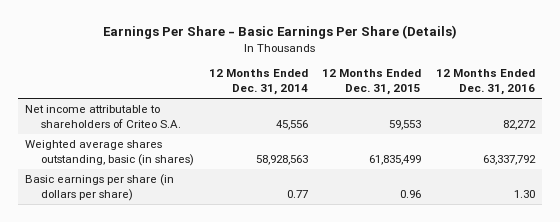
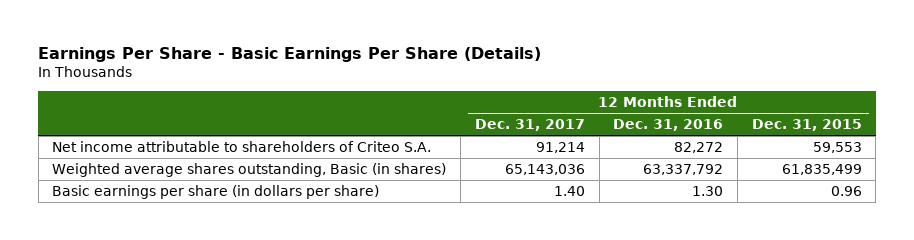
[208,69,308,96] 12 Months Ended Dec. 31, 2014 -> none
none -> [474,119,585,132] Dec. 31, 2017
[25,140,195,167] Weighted average shares outstanding, basic (in shares) -> [52,163,447,178] Weighted average shares outstanding, Basic (in shares)

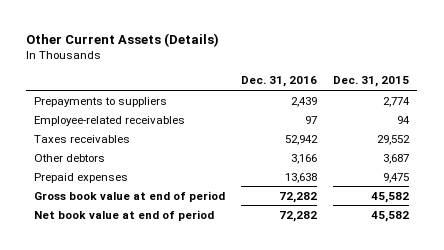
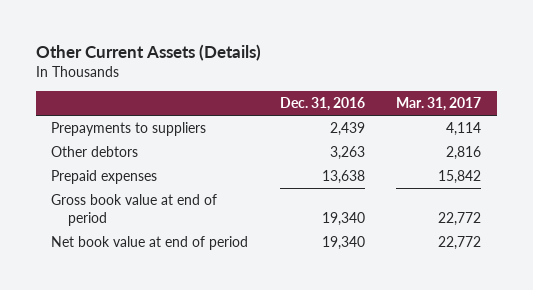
[333,76,410,88] Dec. 31, 2015 -> none
none -> [396,97,482,112] Mar. 31, 2017
[34,115,186,126] Employee-related receivables -> none
[34,134,131,143] Taxes receivables -> none
[291,153,318,164] 3,166 -> [329,146,365,161] 3,263
[279,191,318,203] 72,282 -> [321,212,365,227] 19,340
[279,210,318,222] 72,282 -> [321,236,365,251] 19,340

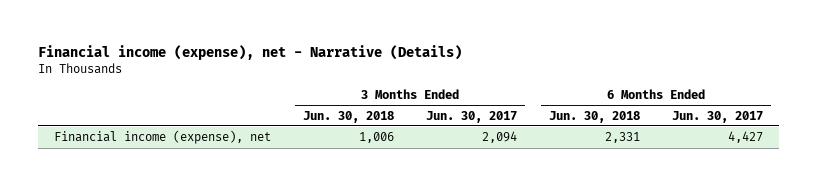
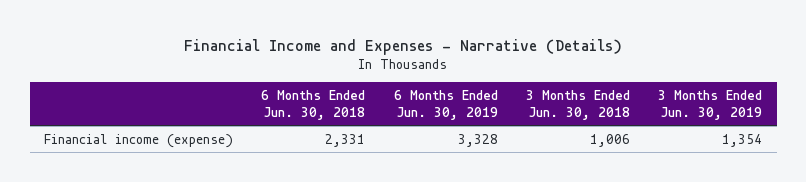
[38,44,463,60] Financial income (expense), net - Narrative (Details) -> [184,38,623,55] Financial Income and Expenses - Narrative (Details)
[426,110,518,123] Jun. 30, 2017 -> none
[672,110,764,123] Jun. 30, 2017 -> none
none -> [393,90,498,120] 6 Months Ended Jun. 30, 2019
none -> [658,90,763,120] 3 Months Ended Jun. 30, 2019
[54,130,272,145] Financial income (expense), net -> [43,133,233,148] Financial income (expense)

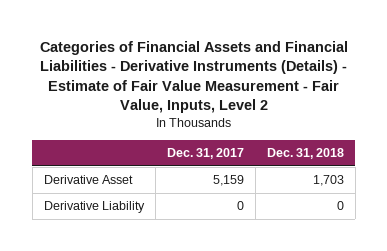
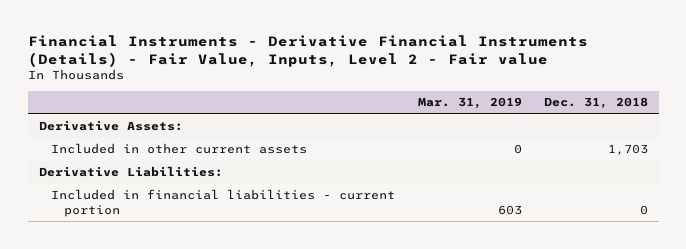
[39,40,348,114] Categories of Financial Assets and Financial Liabilities - Derivative Instruments (Details) - Estimate of Fair Value Measurement - Fair Value, Inputs, Level 2 -> [27,34,588,67] Financial Instruments - Derivative Financial Instruments (Details) - Fair Value, Inputs, Level 2 - Fair value
[166,147,244,159] Dec. 31, 2017 -> none
none -> [417,97,522,110] Mar. 31, 2019
none -> [38,120,183,132] Derivative Assets:
[43,175,133,185] Derivative Asset -> [51,143,308,155] Included in other current assets
none -> [38,166,223,178] Derivative Liabilities:
[43,201,145,214] Derivative Liability -> [51,189,396,217] Included in financial liabilities - current portion

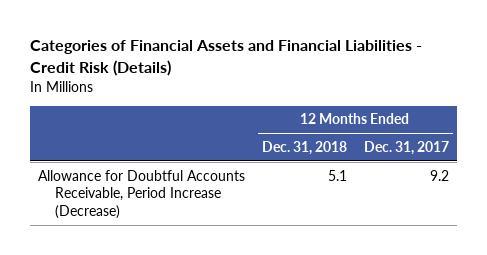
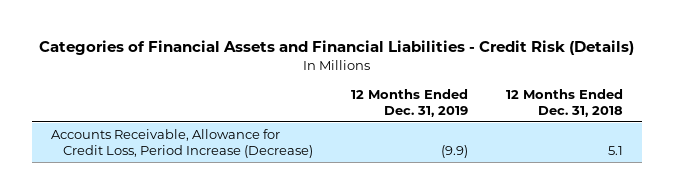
[363,141,449,156] Dec. 31, 2017 -> none
none -> [351,88,469,118] 12 Months Ended Dec. 31, 2019
[38,169,246,220] Allowance for Doubtful Accounts Receivable, Period Increase (Decrease) -> [51,128,314,159] Accounts Receivable, Allowance for Credit Loss, Period Increase (Decrease)

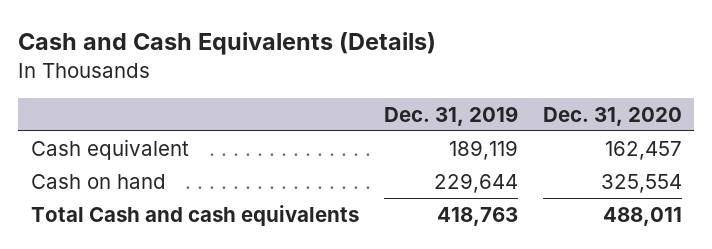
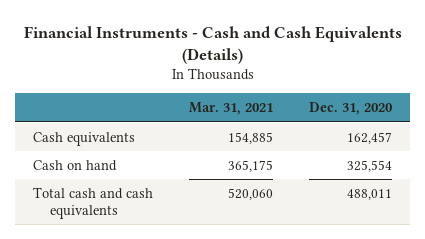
[18,31,437,55] Cash and Cash Equivalents (Details) -> [23,25,402,64] Financial Instruments - Cash and Cash Equivalents (Details)
[383,106,518,127] Dec. 31, 2019 -> none
none -> [189,102,274,116] Mar. 31, 2021
[30,138,189,160] Cash equivalent -> [33,131,136,146] Cash equivalents
[30,204,359,226] Total Cash and cash equivalents -> [33,186,154,219] Total cash and cash equivalents

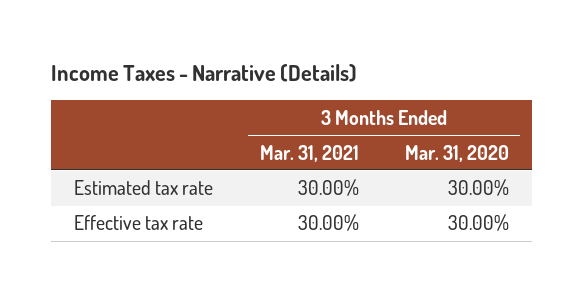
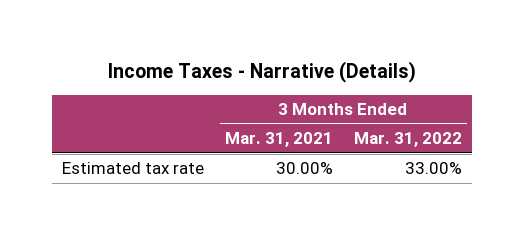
[404,144,509,162] Mar. 31, 2020 -> none
none -> [353,132,462,148] Mar. 31, 2022
[74,215,204,231] Effective tax rate -> none

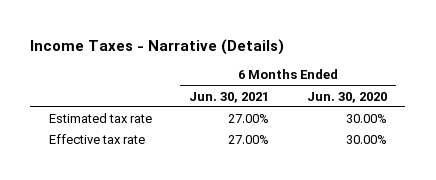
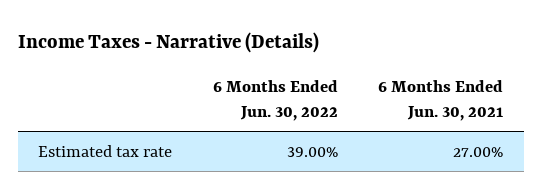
[306,91,387,103] Jun. 30, 2020 -> none
none -> [212,80,338,121] 6 Months Ended Jun. 30, 2022
[49,134,146,145] Effective tax rate -> none

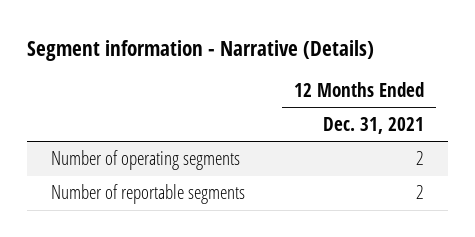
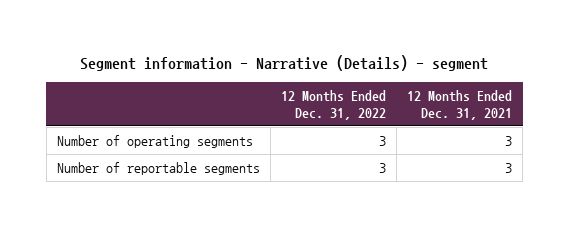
[26,39,374,61] Segment information - Narrative (Details) -> [80,54,489,71] Segment information - Narrative (Details) - segment
none -> [280,89,386,120] 12 Months Ended Dec. 31, 2022
[415,151,424,166] 2 -> [504,135,512,146] 3
[415,185,424,200] 2 -> [504,162,512,173] 3

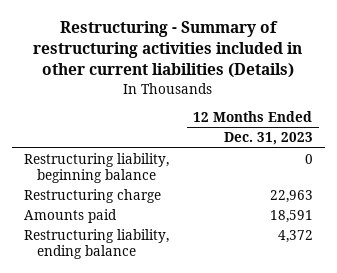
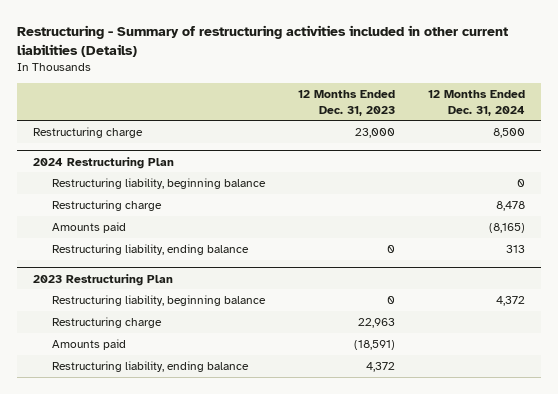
none -> [427,90,525,116] 12 Months Ended Dec. 31, 2024
none -> [33,126,144,138] Restructuring charge
none -> [33,156,175,169] 2024 Restructuring Plan
none -> [51,177,266,189] Restructuring liability, beginning balance
none -> [51,199,162,211] Restructuring charge
none -> [51,221,126,233] Amounts paid
none -> [51,243,249,255] Restructuring liability, ending balance
none -> [33,273,174,286] 2023 Restructuring Plan
[269,209,313,223] 18,591 -> [353,339,395,350] (18,591)

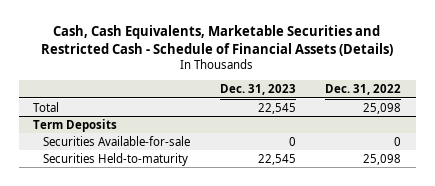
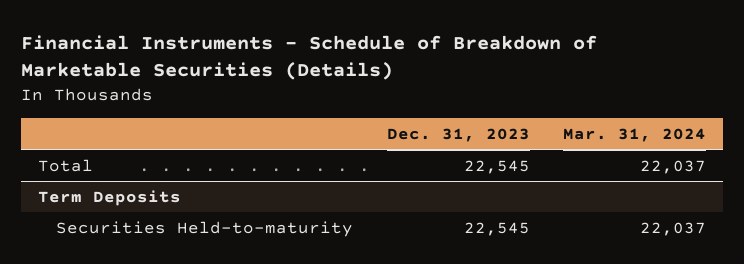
[41,25,394,56] Cash, Cash Equivalents, Marketable Securities and Restricted Cash - Schedule of Financial Assets (Details) -> [21,34,598,81] Financial Instruments - Schedule of Breakdown of Marketable Securities (Details)
[325,84,402,96] Dec. 31, 2022 -> none
none -> [563,127,707,142] Mar. 31, 2024
[43,135,191,146] Securities Available-for-sale -> none

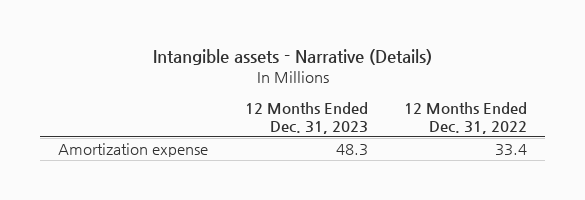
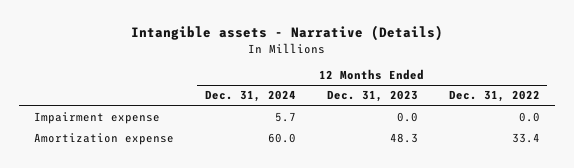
none -> [205,90,297,103] Dec. 31, 2024
none -> [34,112,161,125] Impairment expense

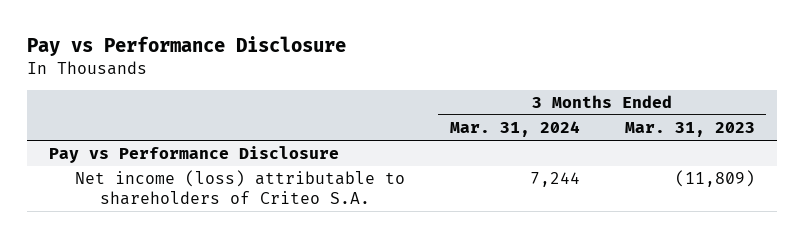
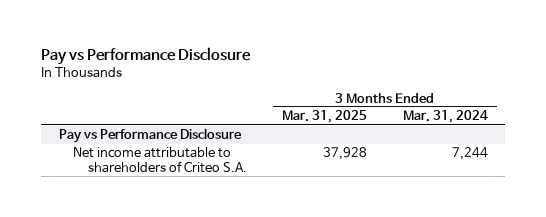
[624,122,755,138] Mar. 31, 2023 -> none
none -> [282,110,368,124] Mar. 31, 2025
[74,170,405,205] Net income (loss) attributable to shareholders of Criteo S.A. -> [73,147,247,174] Net income attributable to shareholders of Criteo S.A.

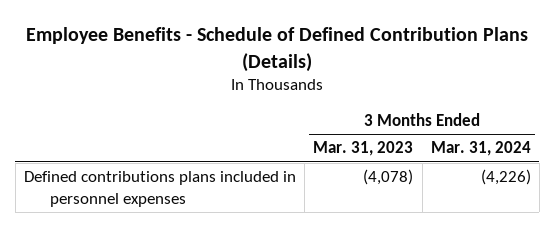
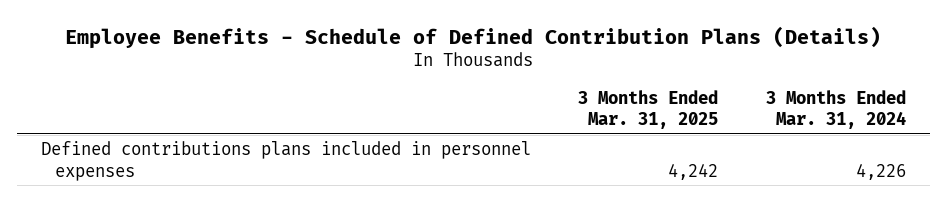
[313,141,414,157] Mar. 31, 2023 -> none
none -> [578,89,719,130] 3 Months Ended Mar. 31, 2025
[480,169,531,186] (4,226) -> [855,163,906,181] 4,226

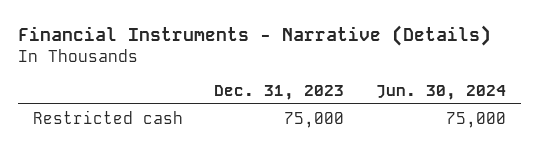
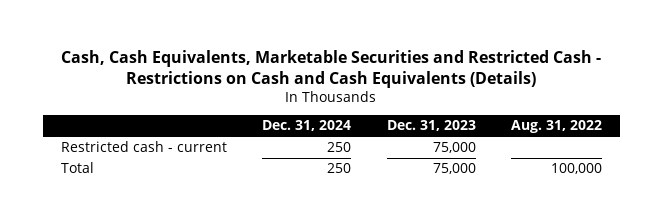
[17,25,491,47] Financial Instruments - Narrative (Details) -> [61,50,602,89] Cash, Cash Equivalents, Marketable Securities and Restricted Cash - Restrictions on Cash and Cash Equivalents (Details)
[375,84,506,100] Jun. 30, 2024 -> none
none -> [262,120,352,132] Dec. 31, 2024
none -> [511,120,603,134] Aug. 31, 2022
[33,109,184,124] Restricted cash -> [60,141,227,153] Restricted cash - current
none -> [60,162,94,174] Total

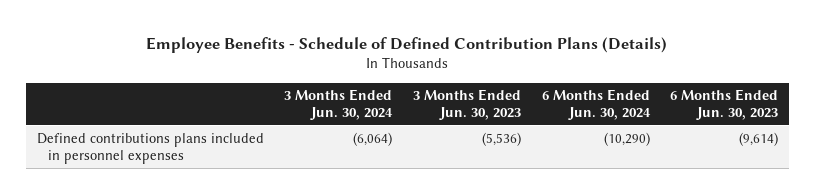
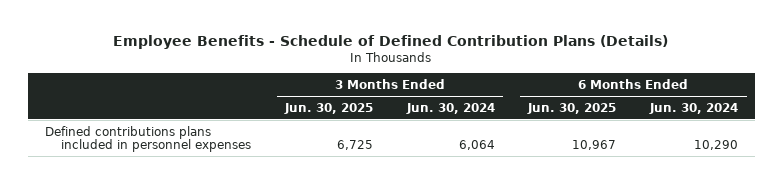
[412,88,521,120] 3 Months Ended Jun. 30, 2023 -> none
[670,88,779,120] 6 Months Ended Jun. 30, 2023 -> none
none -> [283,102,373,114] Jun. 30, 2025
none -> [527,102,617,114] Jun. 30, 2025
[353,132,393,147] (6,064) -> [458,140,495,151] 6,064
[603,132,650,147] (10,290) -> [694,140,739,151] 10,290

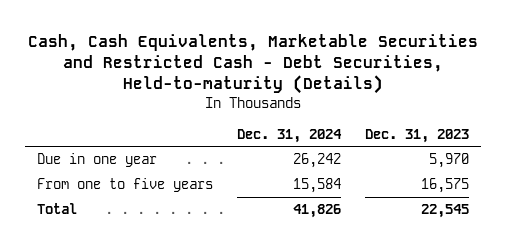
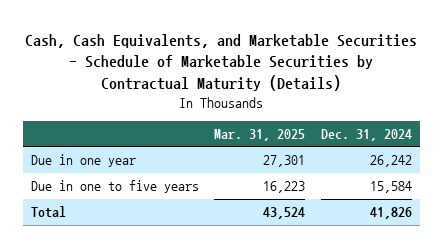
[27,33,478,95] Cash, Cash Equivalents, Marketable Securities and Restricted Cash - Debt Securities, Held-to-maturity (Details) -> [25,33,418,91] Cash, Cash Equivalents, and Marketable Securities - Schedule of Marketable Securities by Contractual Maturity (Details)
[364,128,469,143] Dec. 31, 2023 -> none
none -> [214,128,306,141] Mar. 31, 2025
[37,178,214,193] From one to five years -> [31,180,200,194] Due in one to five years

